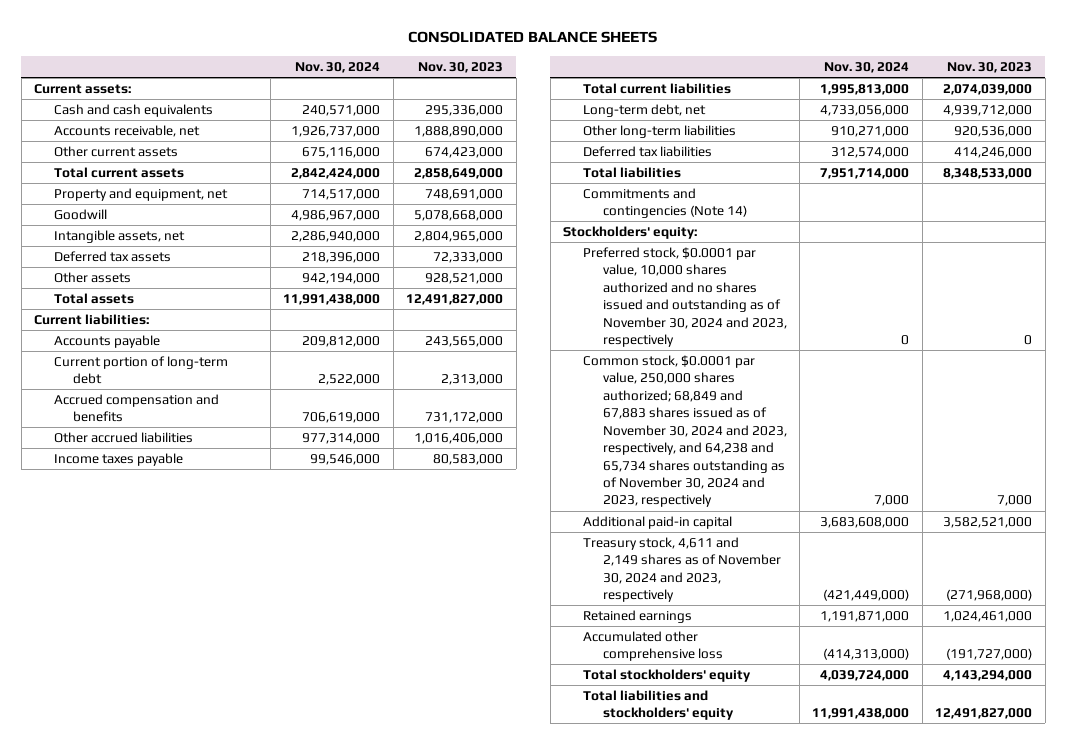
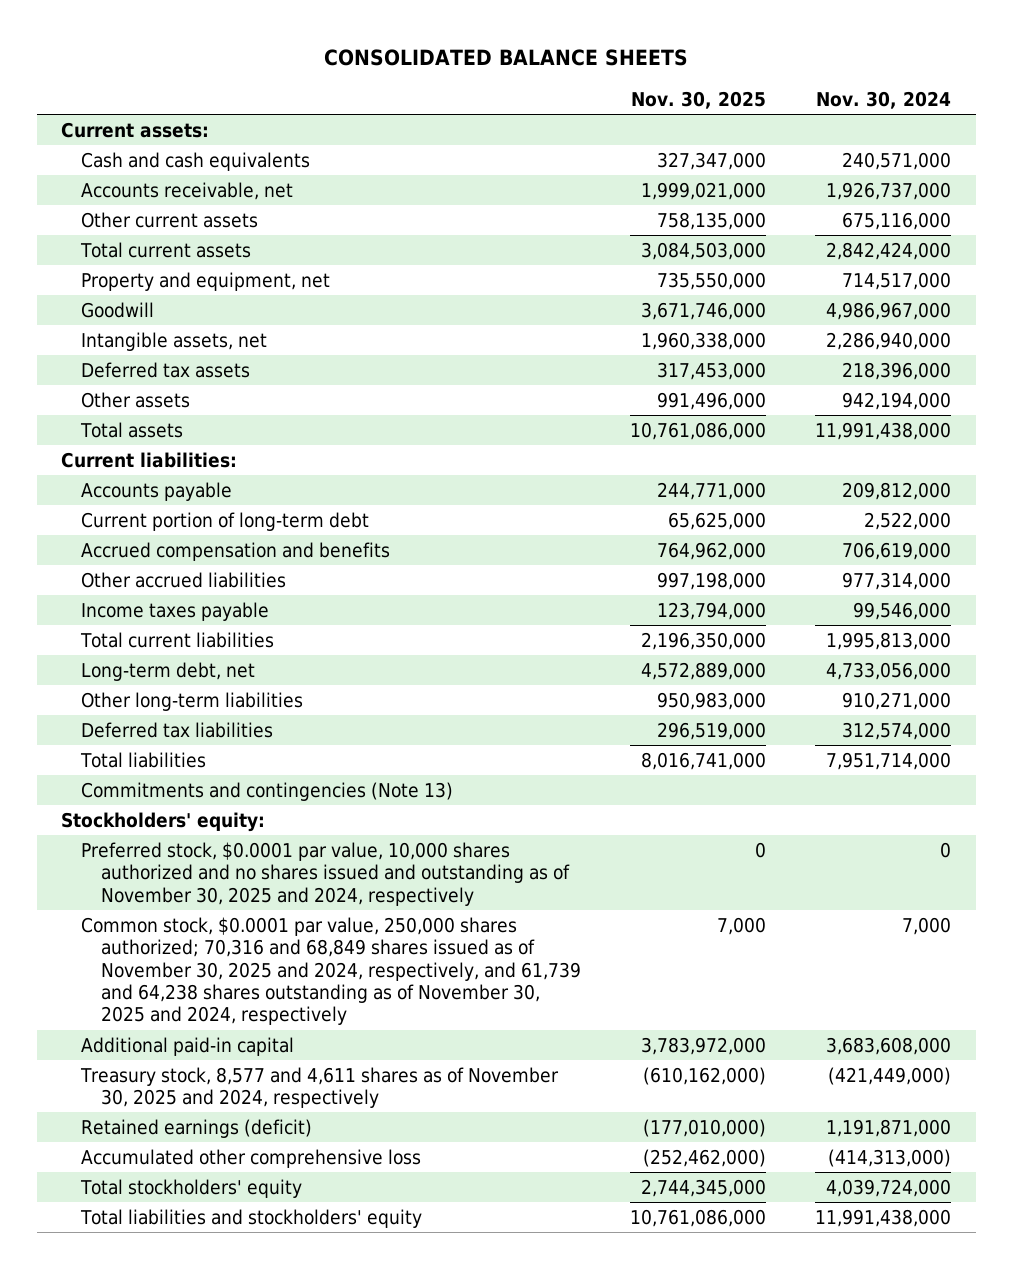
[418,62,504,74] Nov. 30, 2023 -> none
none -> [631,90,767,109] Nov. 30, 2025
[582,187,747,219] Commitments and contingencies (Note 14) -> [81,781,454,801] Commitments and contingencies (Note 13)
[582,246,787,348] Preferred stock, $0.0001 par value, 10,000 shares authorized and no shares issued and outstanding as of November 30, 2024 and 2023, respectively -> [81,841,571,906] Preferred stock, $0.0001 par value, 10,000 shares authorized and no shares issued and outstanding as of November 30, 2025 and 2024, respectively
[582,354,787,508] Common stock, $0.0001 par value, 250,000 shares authorized; 68,849 and 67,883 shares issued as of November 30, 2024 and 2023, respectively, and 64,238 and 65,734 shares outstanding as of November 30, 2024 and 2023, respectively -> [81,916,582,1026] Common stock, $0.0001 par value, 250,000 shares authorized; 70,316 and 68,849 shares issued as of November 30, 2025 and 2024, respectively, and 61,739 and 64,238 shares outstanding as of November 30, 2025 and 2024, respectively
[582,536,781,603] Treasury stock, 4,611 and 2,149 shares as of November 30, 2024 and 2023, respectively -> [80,1066,560,1109] Treasury stock, 8,577 and 4,611 shares as of November 30, 2025 and 2024, respectively
[582,609,692,623] Retained earnings -> [81,1118,313,1138] Retained earnings (deficit)

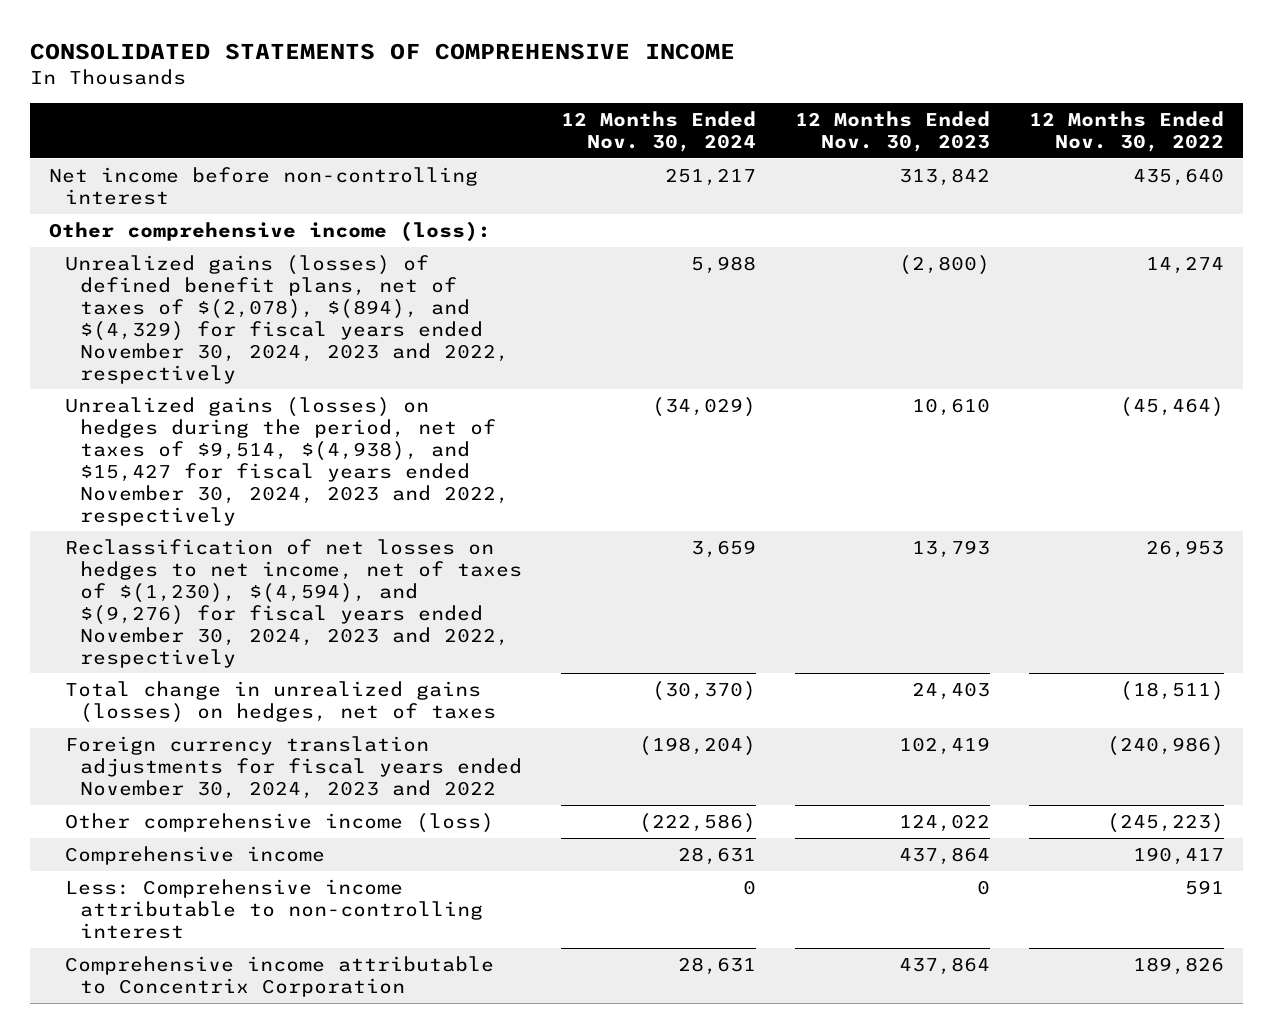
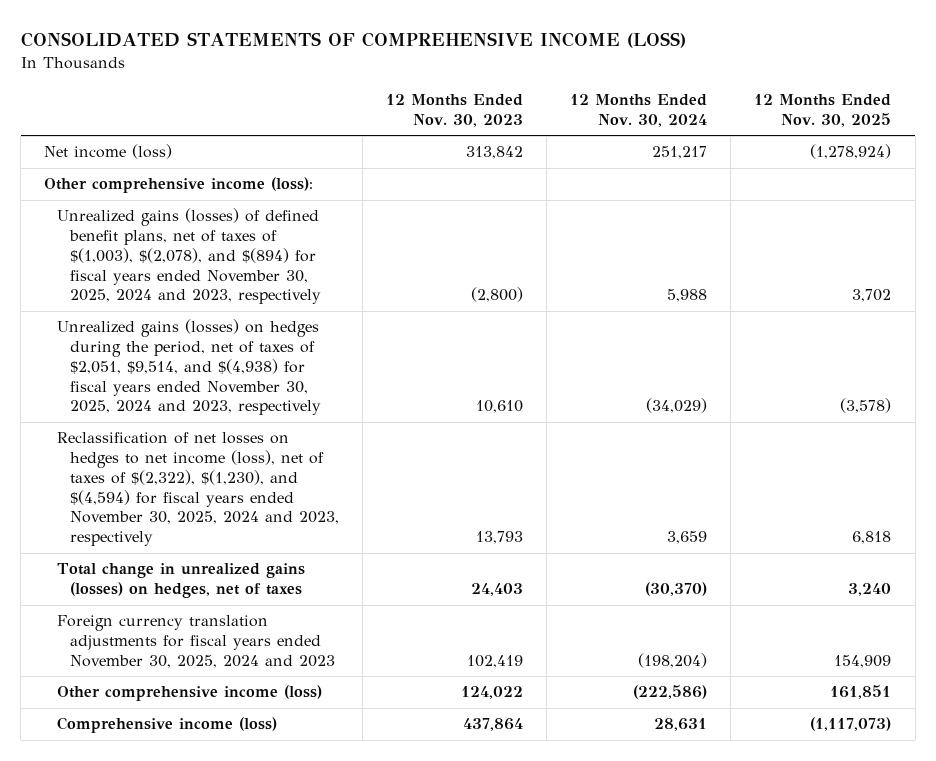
[29,42,735,60] CONSOLIDATED STATEMENTS OF COMPREHENSIVE INCOME -> [20,31,686,48] CONSOLIDATED STATEMENTS OF COMPREHENSIVE INCOME (LOSS)
[1028,110,1224,152] 12 Months Ended Nov. 30, 2022 -> none
none -> [754,94,892,128] 12 Months Ended Nov. 30, 2025
[49,167,479,205] Net income before non-controlling interest -> [44,144,173,160] Net income (loss)
[64,255,509,384] Unrealized gains (losses) of defined benefit plans, net of taxes of $(2,078), $(894), and $(4,329) for fiscal years ended November 30, 2024, 2023 and 2022, respectively -> [57,208,321,305] Unrealized gains (losses) of defined benefit plans, net of taxes of $(1,003), $(2,078), and $(894) for fiscal years ended November 30, 2025, 2024 and 2023, respectively
[64,397,509,526] Unrealized gains (losses) on hedges during the period, net of taxes of $9,514, $(4,938), and $15,427 for fiscal years ended November 30, 2024, 2023 and 2022, respectively -> [57,319,321,416] Unrealized gains (losses) on hedges during the period, net of taxes of $2,051, $9,514, and $(4,938) for fiscal years ended November 30, 2025, 2024 and 2023, respectively
[64,539,522,668] Reclassification of net losses on hedges to net income, net of taxes of $(1,230), $(4,594), and $(9,276) for fiscal years ended November 30, 2024, 2023 and 2022, respectively -> [57,432,339,547] Reclassification of net losses on hedges to net income (loss), net of taxes of $(2,322), $(1,230), and $(4,594) for fiscal years ended November 30, 2025, 2024 and 2023, respectively
[64,736,522,799] Foreign currency translation adjustments for fiscal years ended November 30, 2024, 2023 and 2022 -> [57,615,335,668] Foreign currency translation adjustments for fiscal years ended November 30, 2025, 2024 and 2023
[64,879,483,939] Less: Comprehensive income attributable to non-controlling interest -> none
[64,956,494,997] Comprehensive income attributable to Concentrix Corporation -> none
[64,846,325,866] Comprehensive income -> [57,717,278,734] Comprehensive income (loss)

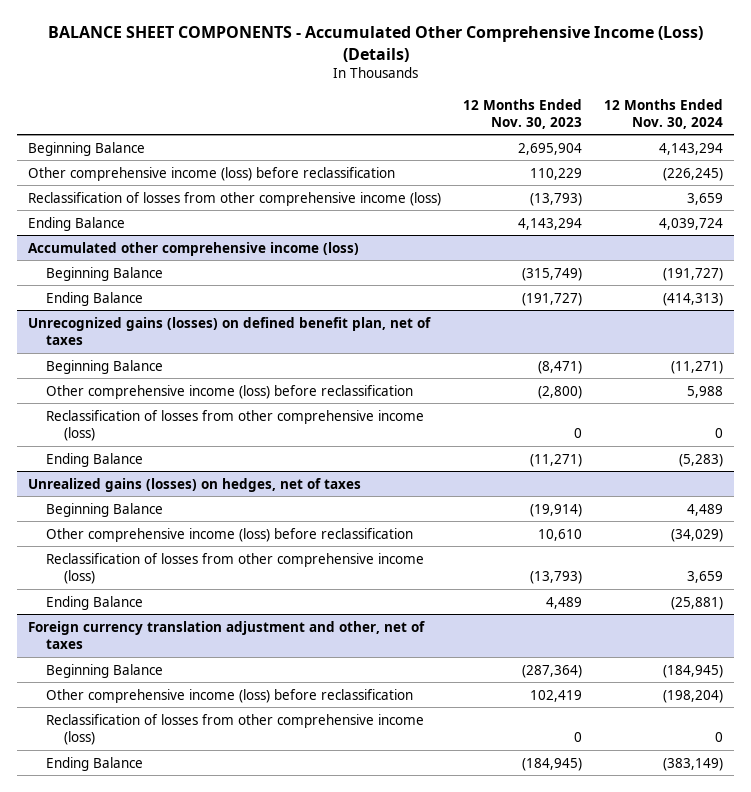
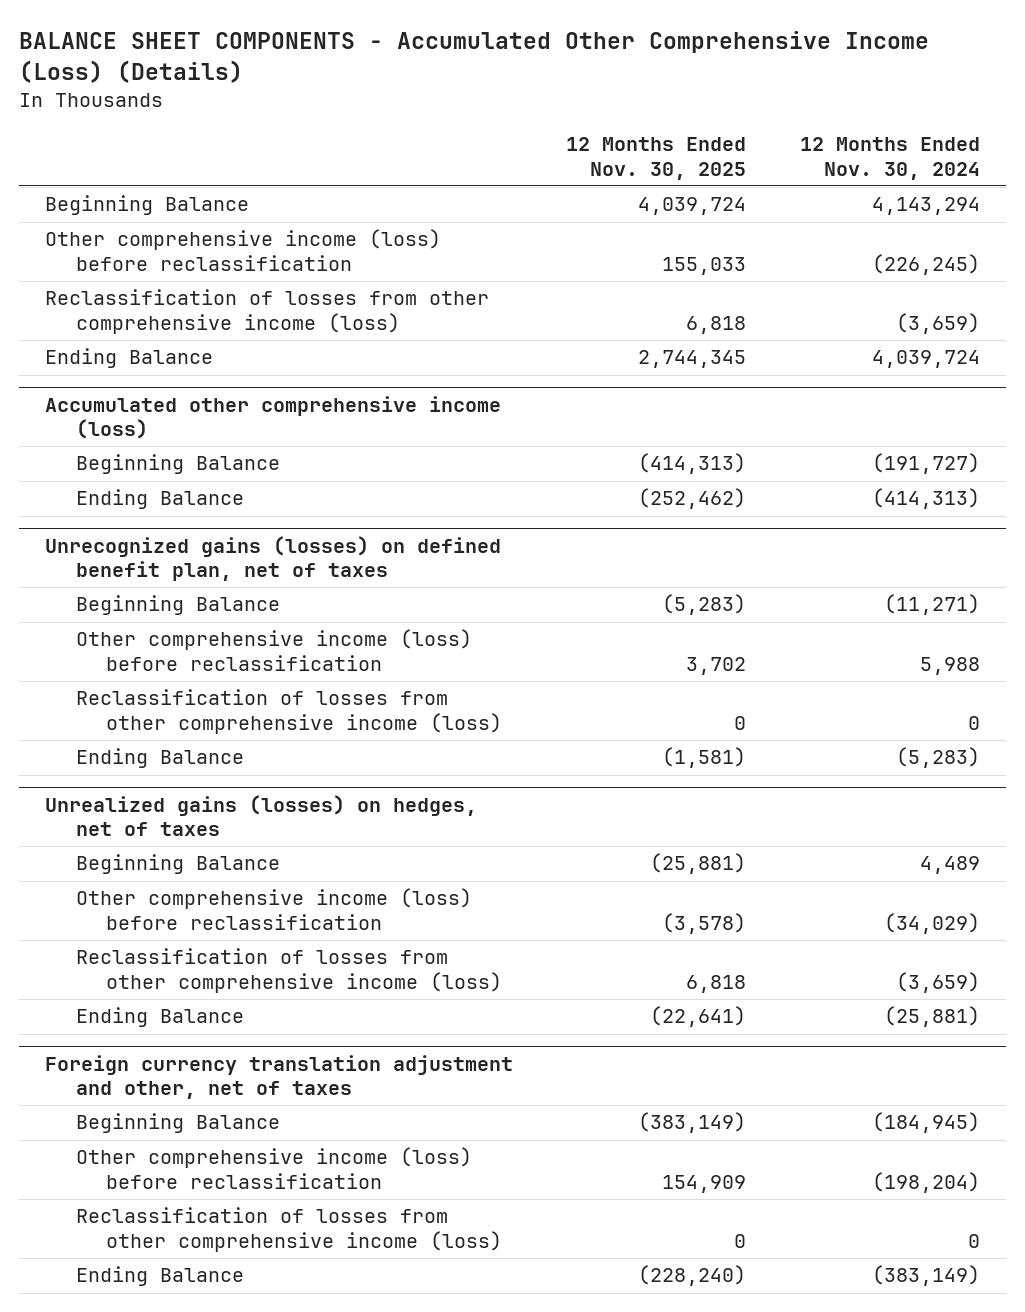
[463,98,583,129] 12 Months Ended Nov. 30, 2023 -> none
none -> [566,137,747,180] 12 Months Ended Nov. 30, 2025
[687,192,724,205] 3,659 -> [895,312,980,334] (3,659)
[687,570,724,583] 3,659 -> [895,971,980,993] (3,659)

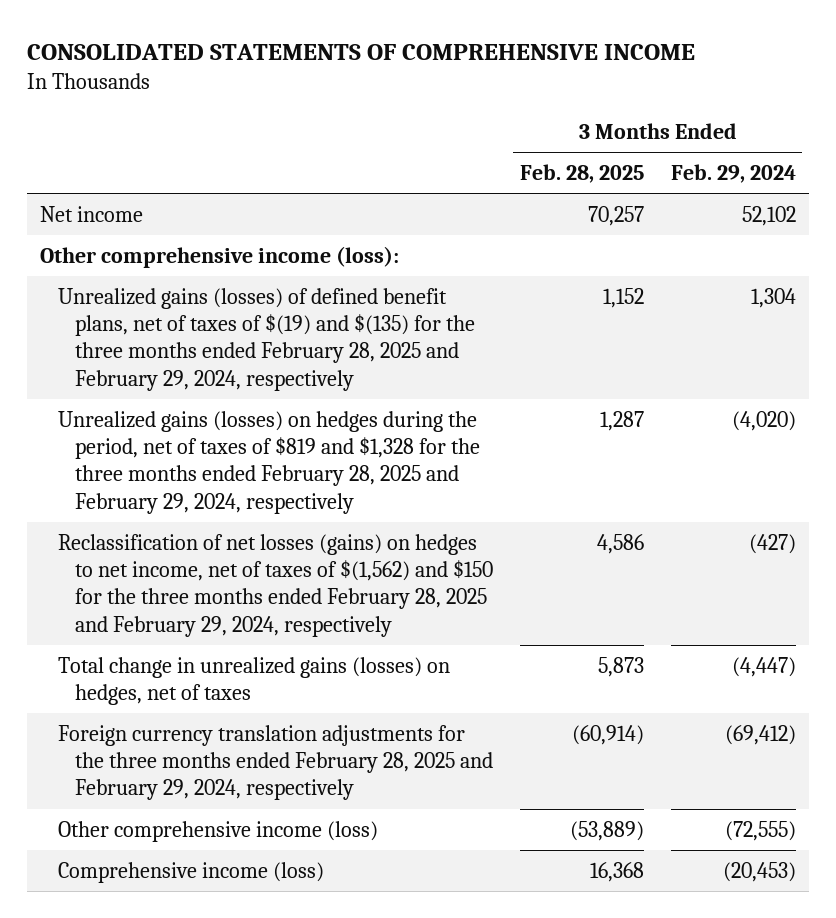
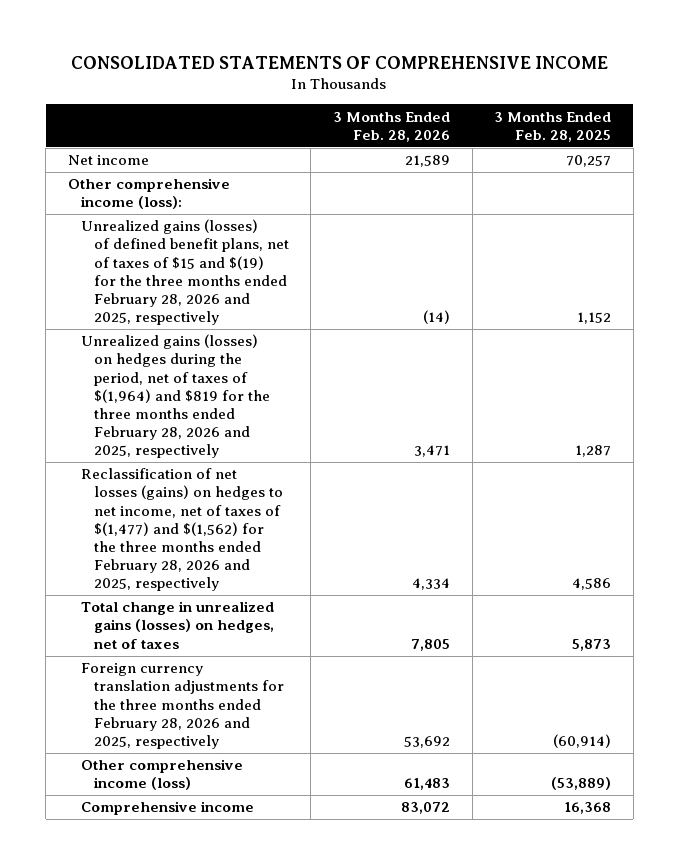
[670,163,796,183] Feb. 29, 2024 -> none
none -> [332,111,450,142] 3 Months Ended Feb. 28, 2026
[57,287,476,391] Unrealized gains (losses) of defined benefit plans, net of taxes of $(19) and $(135) for the three months ended February 28, 2025 and February 29, 2024, respectively -> [80,219,289,325] Unrealized gains (losses) of defined benefit plans, net of taxes of $15 and $(19) for the three months ended February 28, 2026 and 2025, respectively
[57,410,481,514] Unrealized gains (losses) on hedges during the period, net of taxes of $819 and $1,328 for the three months ended February 28, 2025 and February 29, 2024, respectively -> [80,334,270,458] Unrealized gains (losses) on hedges during the period, net of taxes of $(1,964) and $819 for the three months ended February 28, 2026 and 2025, respectively
[57,533,494,637] Reclassification of net losses (gains) on hedges to net income, net of taxes of $(1,562) and $150 for the three months ended February 28, 2025 and February 29, 2024, respectively -> [80,468,283,591] Reclassification of net losses (gains) on hedges to net income, net of taxes of $(1,477) and $(1,562) for the three months ended February 28, 2026 and 2025, respectively
[57,724,494,801] Foreign currency translation adjustments for the three months ended February 28, 2025 and February 29, 2024, respectively -> [80,663,284,749] Foreign currency translation adjustments for the three months ended February 28, 2026 and 2025, respectively
[57,861,324,883] Comprehensive income (loss) -> [80,801,254,816] Comprehensive income

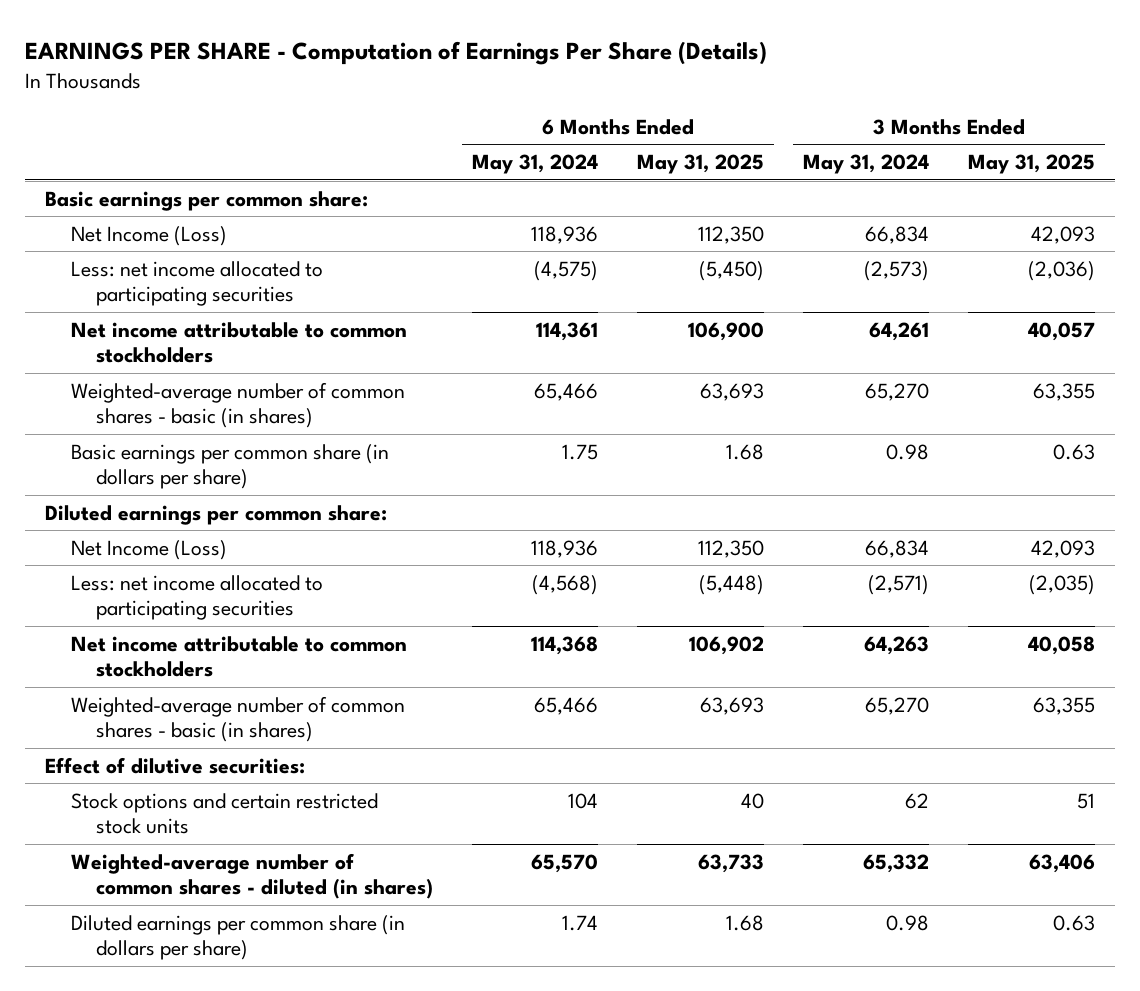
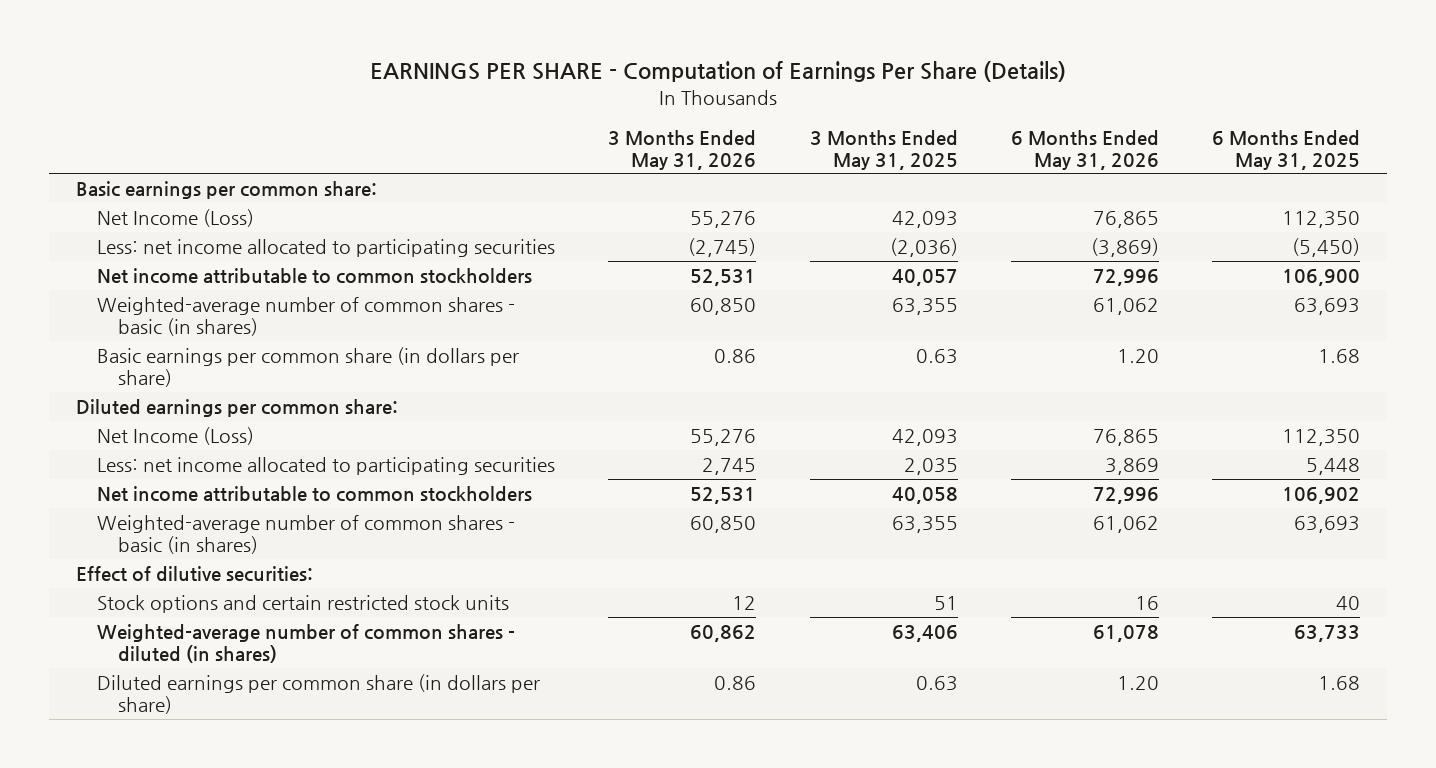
[472,154,599,175] May 31, 2024 -> none
[803,154,930,175] May 31, 2024 -> none
none -> [608,129,757,170] 3 Months Ended May 31, 2026
none -> [1010,129,1159,170] 6 Months Ended May 31, 2026
[699,574,765,595] (5,448) -> [1306,458,1361,476] 5,448
[1029,574,1096,595] (2,035) -> [903,458,958,476] 2,035

